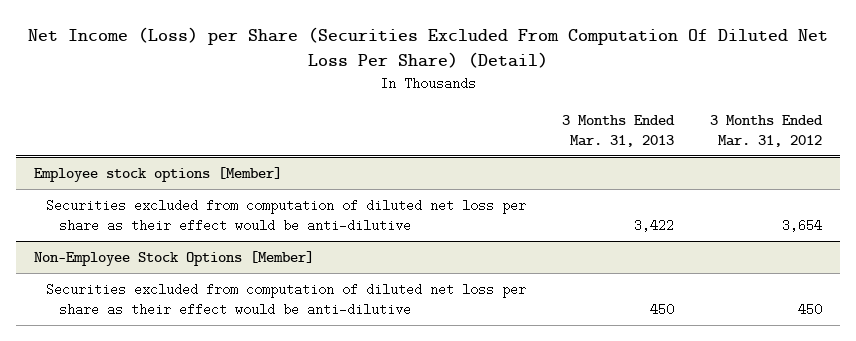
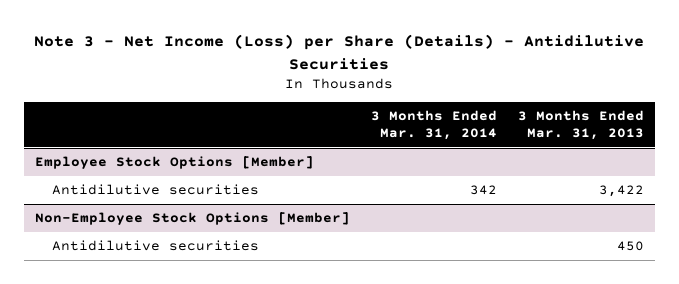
[27,26,828,69] Net Income (Loss) per Share (Securities Excluded From Computation Of Diluted Net Loss Per Share) (Detail) -> [34,34,645,70] Note 3 - Net Income (Loss) per Share (Details) - Antidilutive Securities
[709,114,823,147] 3 Months Ended Mar. 31, 2012 -> none
none -> [370,110,497,141] 3 Months Ended Mar. 31, 2014
[33,166,282,182] Employee stock options [Member] -> [34,156,314,170] Employee Stock Options [Member]
[46,198,527,232] Securities excluded from computation of diluted net loss per share as their effect would be anti-dilutive -> [51,184,259,196] Antidilutive securities
[46,282,527,316] Securities excluded from computation of diluted net loss per share as their effect would be anti-dilutive -> [51,240,259,252] Antidilutive securities

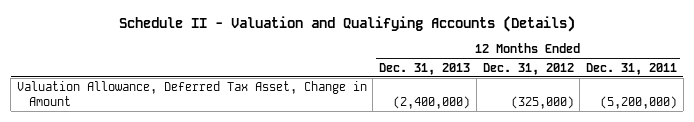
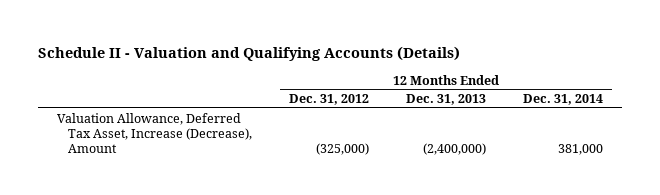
[586,62,678,75] Dec. 31, 2011 -> none
none -> [523,94,604,106] Dec. 31, 2014
[16,81,367,106] Valuation Allowance, Deferred Tax Asset, Change in Amount -> [56,112,253,153] Valuation Allowance, Deferred Tax Asset, Increase (Decrease), Amount

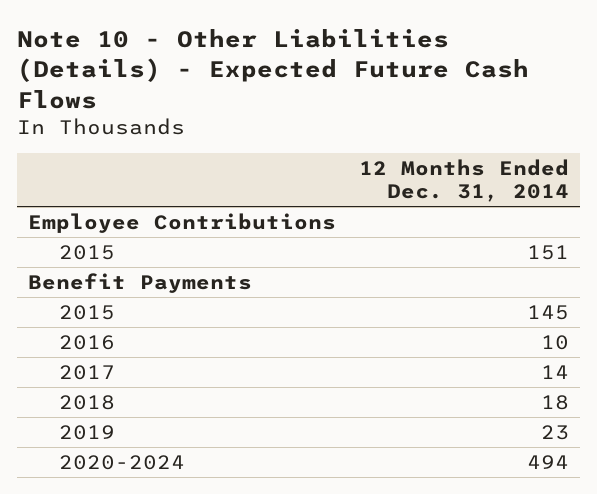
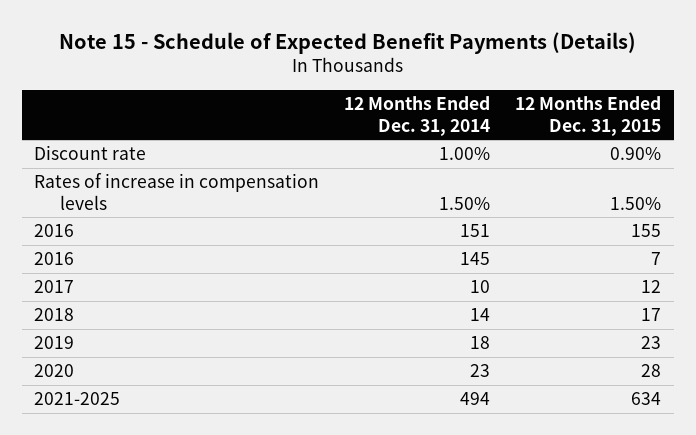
[17,29,530,109] Note 10 - Other Liabilities (Details) - Expected Future Cash Flows -> [58,31,636,54] Note 15 - Schedule of Expected Benefit Payments (Details)
none -> [515,96,662,136] 12 Months Ended Dec. 31, 2015
[28,212,337,233] Employee Contributions -> none
[28,272,253,293] Benefit Payments -> none
none -> [34,145,147,161] Discount rate
none -> [34,173,320,210] Rates of increase in compensation levels
[58,244,115,260] 2015 -> [34,224,75,238] 2016
[58,304,115,320] 2015 -> [34,252,75,266] 2016
[58,334,115,350] 2016 -> [34,280,75,294] 2017
[58,364,115,380] 2017 -> [34,308,75,322] 2018
[58,394,115,410] 2018 -> [34,336,75,350] 2019
[58,424,115,440] 2019 -> [34,364,75,378] 2020
[58,454,185,470] 2020-2024 -> [34,392,121,406] 2021-2025

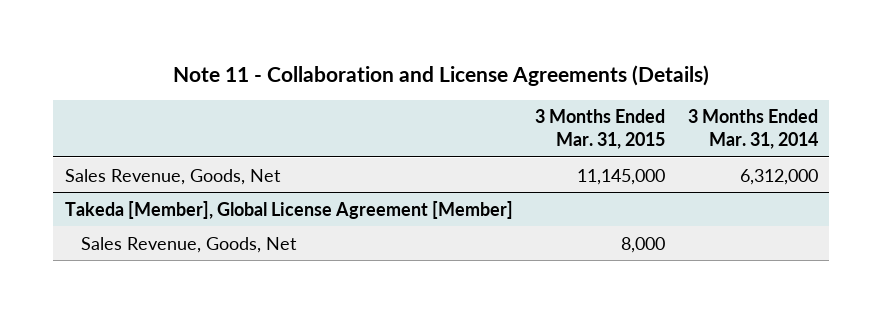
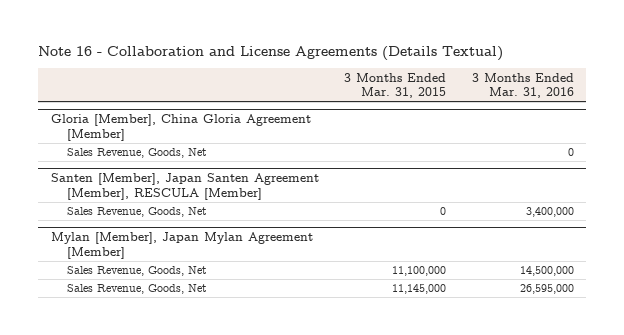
[173,64,710,86] Note 11 - Collaboration and License Agreements (Details) -> [37,46,503,62] Note 16 - Collaboration and License Agreements (Details Textual)
[687,109,818,150] 3 Months Ended Mar. 31, 2014 -> none
none -> [471,72,574,99] 3 Months Ended Mar. 31, 2016
none -> [50,113,311,141] Gloria [Member], China Gloria Agreement [Member]
none -> [67,148,208,159] Sales Revenue, Goods, Net
none -> [50,172,319,200] Santen [Member], Japan Santen Agreement [Member], RESCULA [Member]
none -> [67,207,208,218] Sales Revenue, Goods, Net
none -> [50,231,313,259] Mylan [Member], Japan Mylan Agreement [Member]
none -> [67,266,208,277] Sales Revenue, Goods, Net
[64,200,513,219] Takeda [Member], Global License Agreement [Member] -> none
[81,236,298,253] Sales Revenue, Goods, Net -> none

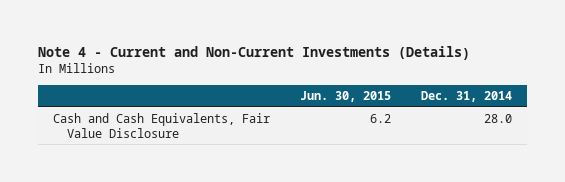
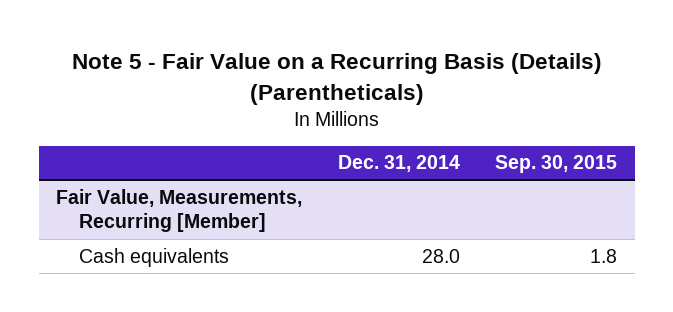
[38,45,471,60] Note 4 - Current and Non-Current Investments (Details) -> [71,53,602,105] Note 5 - Fair Value on a Recurring Basis (Details) (Parentheticals)
[300,90,392,102] Jun. 30, 2015 -> none
none -> [494,155,617,174] Sep. 30, 2015
none -> [56,188,303,233] Fair Value, Measurements, Recurring [Member]
[53,113,271,138] Cash and Cash Equivalents, Fair Value Disclosure -> [78,247,229,267] Cash equivalents

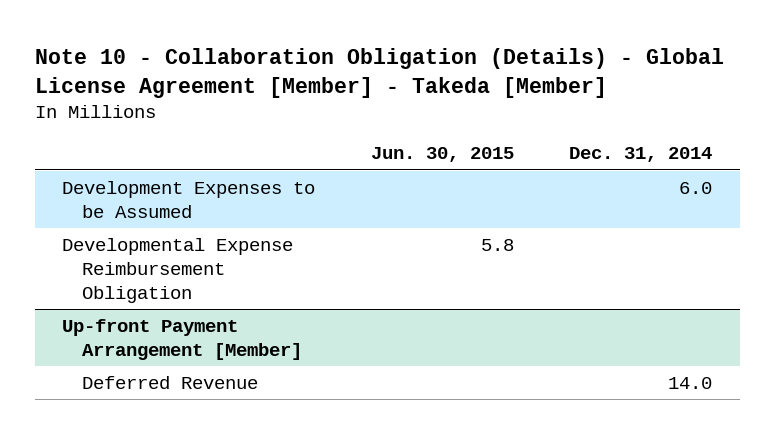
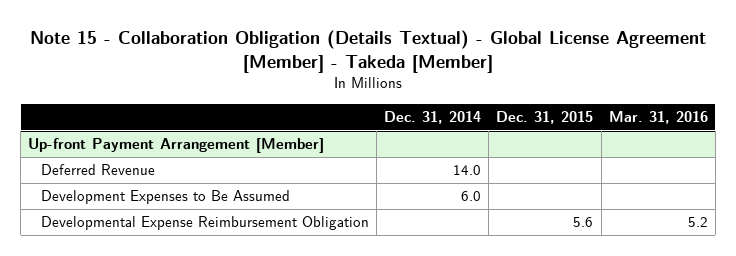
[34,47,724,98] Note 10 - Collaboration Obligation (Details) - Global License Agreement [Member] - Takeda [Member] -> [30,30,707,73] Note 15 - Collaboration Obligation (Details Textual) - Global License Agreement [Member] - Takeda [Member]
[370,147,514,163] Jun. 30, 2015 -> none
none -> [496,110,594,124] Dec. 31, 2015
none -> [608,110,708,124] Mar. 31, 2016
[62,180,316,218] Development Expenses to be Assumed -> none
[62,237,294,303] Developmental Expense Reimbursement Obligation -> none
none -> [40,190,290,205] Development Expenses to Be Assumed
none -> [40,216,369,231] Developmental Expense Reimbursement Obligation

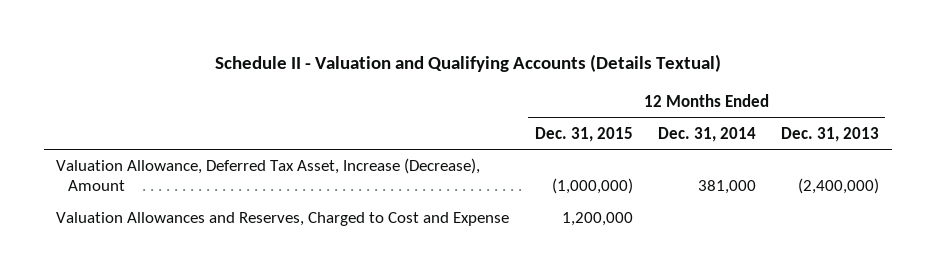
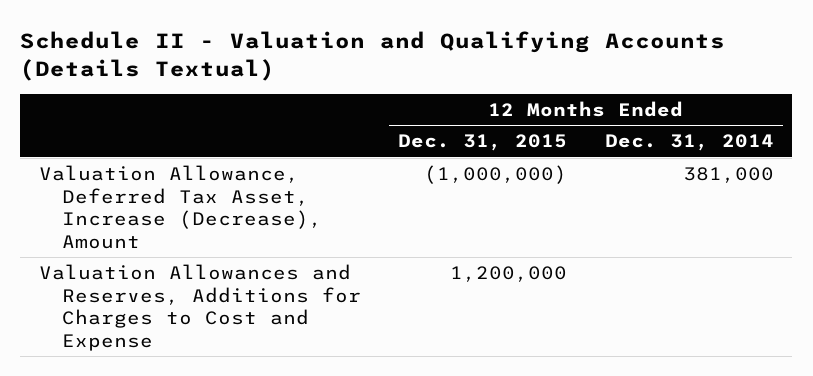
[781,126,880,142] Dec. 31, 2013 -> none
[56,212,510,227] Valuation Allowances and Reserves, Charged to Cost and Expense -> [39,264,361,351] Valuation Allowances and Reserves, Additions for Charges to Cost and Expense

